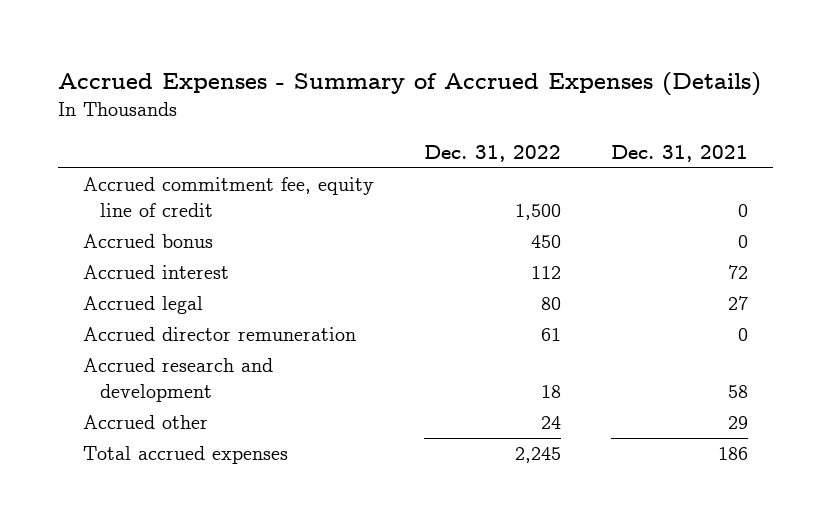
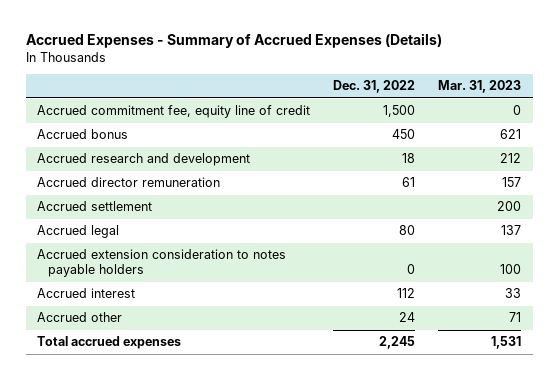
[611,144,749,162] Dec. 31, 2021 -> none
none -> [438,80,522,94] Mar. 31, 2023
[83,327,357,342] Accrued director remuneration -> [37,177,221,188] Accrued director remuneration
none -> [37,201,153,212] Accrued settlement
[83,296,204,315] Accrued legal -> [37,225,120,239] Accrued legal
none -> [37,249,287,278] Accrued extension consideration to notes payable holders
[83,265,230,280] Accrued interest -> [37,288,136,299] Accrued interest

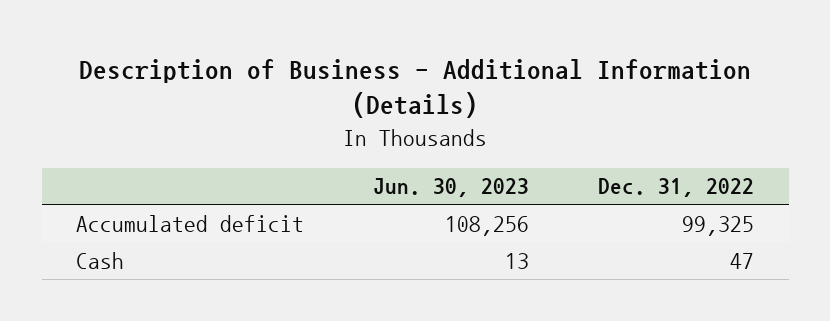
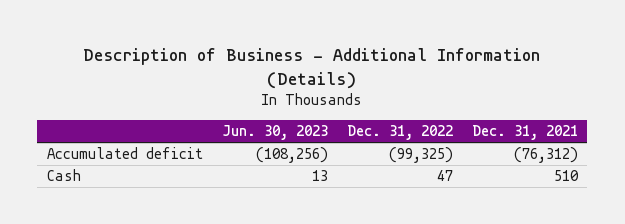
none -> [471,125,578,141] Dec. 31, 2021
[445,215,530,236] 108,256 -> [255,147,328,164] (108,256)
[682,215,755,236] 99,325 -> [388,147,453,164] (99,325)

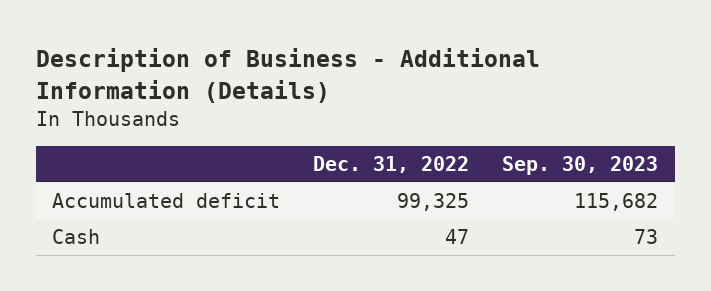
[221,125,328,141] Jun. 30, 2023 -> none
[471,125,578,141] Dec. 31, 2021 -> none
none -> [502,156,659,176] Sep. 30, 2023
[388,147,453,164] (99,325) -> [397,193,470,212] 99,325

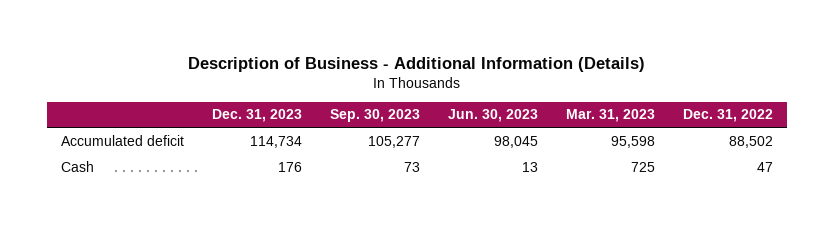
none -> [211,109,302,123] Dec. 31, 2023
none -> [448,109,539,123] Jun. 30, 2023
none -> [566,109,656,123] Mar. 31, 2023
[397,193,470,212] 99,325 -> [729,135,774,148] 88,502
[574,193,659,212] 115,682 -> [367,135,420,148] 105,277

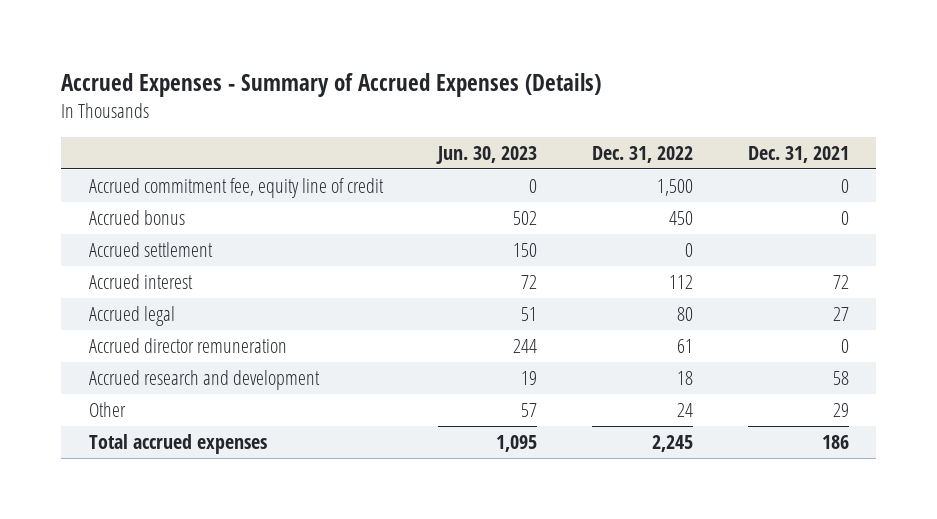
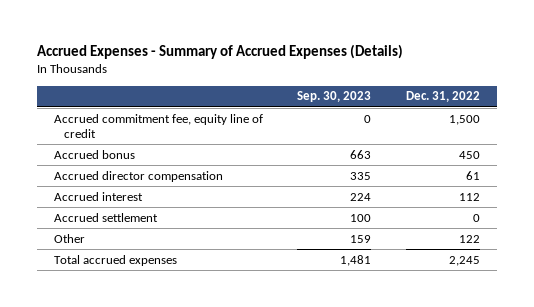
[435,145,537,164] Jun. 30, 2023 -> none
[747,145,849,163] Dec. 31, 2021 -> none
none -> [297,91,372,103] Sep. 30, 2023
none -> [53,170,223,182] Accrued director compensation
[88,305,175,326] Accrued legal -> none
[88,337,287,353] Accrued director remuneration -> none
[88,369,320,390] Accrued research and development -> none
[88,241,213,257] Accrued settlement -> [53,212,158,222] Accrued settlement
[676,402,693,417] 24 -> [458,234,480,243] 122

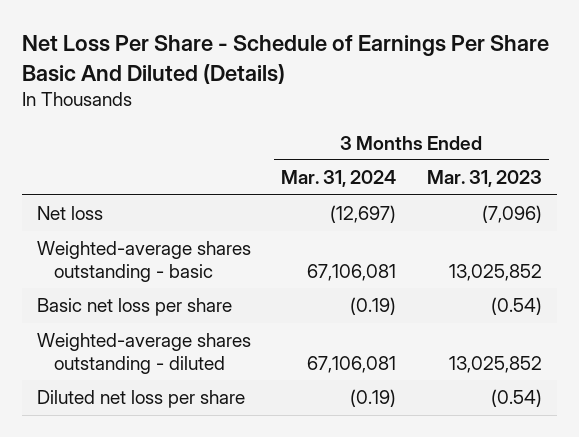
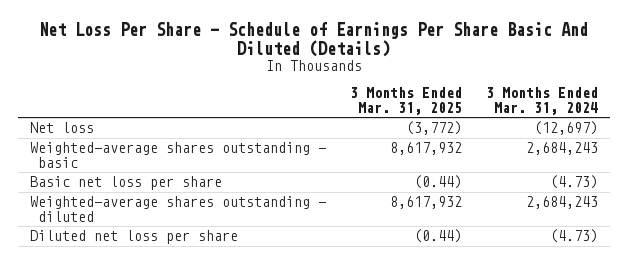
[426,170,542,188] Mar. 31, 2023 -> none
none -> [349,87,462,115] 3 Months Ended Mar. 31, 2025
[307,263,397,281] 67,106,081 -> [525,142,598,156] 2,684,243
[350,297,397,316] (0.19) -> [549,175,598,190] (4.73)
[307,355,397,373] 67,106,081 -> [525,196,598,210] 2,684,243
[350,389,397,408] (0.19) -> [549,229,598,244] (4.73)

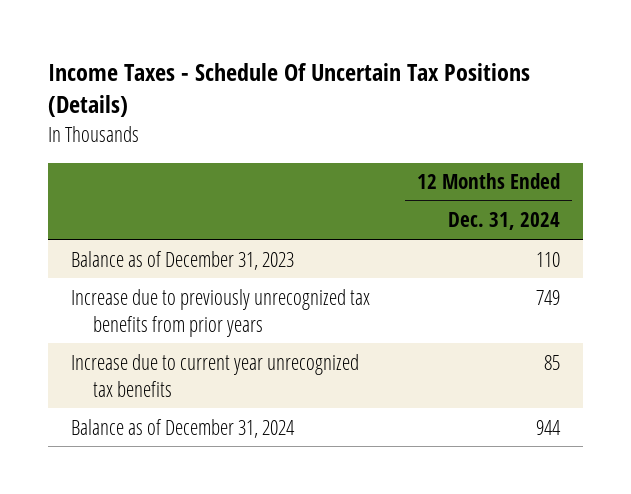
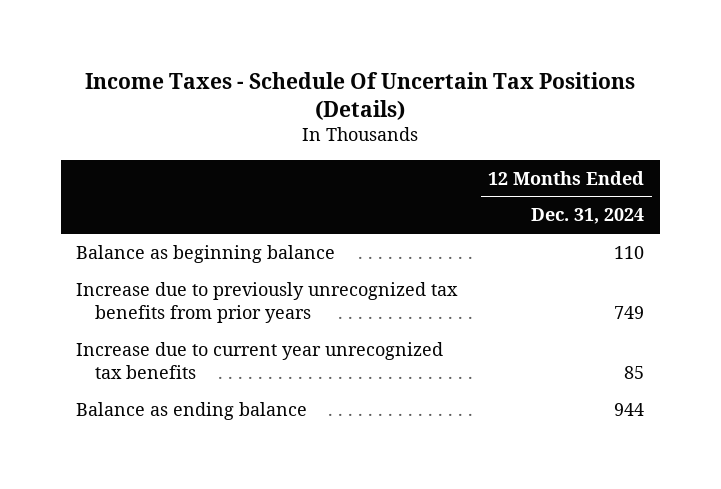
[71,250,295,270] Balance as of December 31, 2023 -> [76,244,336,263] Balance as beginning balance
[71,418,296,438] Balance as of December 31, 2024 -> [76,401,308,420] Balance as ending balance

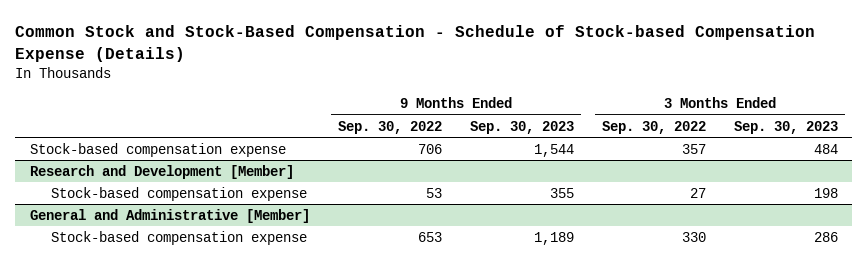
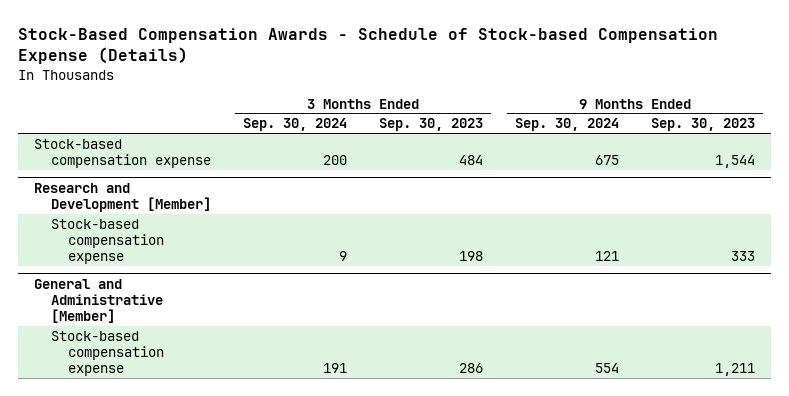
[15,25,816,63] Common Stock and Stock-Based Compensation - Schedule of Stock-based Compensation Expense (Details) -> [18,27,719,65] Stock-Based Compensation Awards - Schedule of Stock-based Compensation Expense (Details)
[337,120,442,134] Sep. 30, 2022 -> none
[601,120,706,134] Sep. 30, 2022 -> none
none -> [243,118,348,132] Sep. 30, 2024
none -> [514,118,619,132] Sep. 30, 2024
[549,187,574,198] 355 -> [730,250,755,261] 333
[533,231,574,245] 1,189 -> [714,362,755,376] 1,211

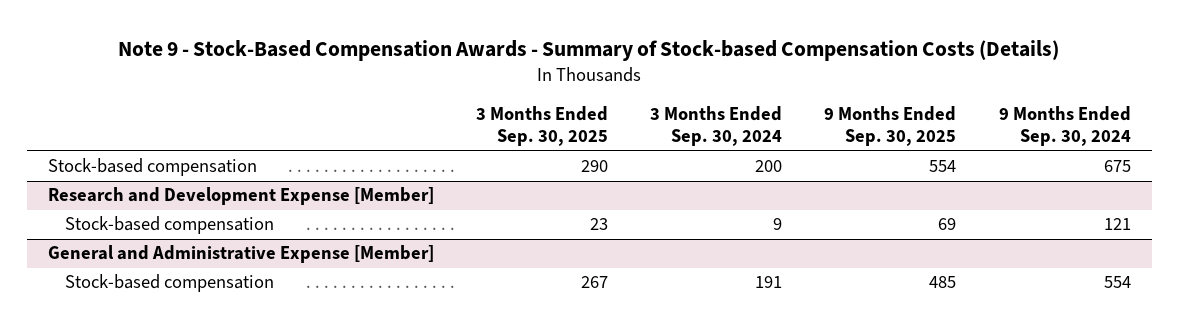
[18,27,719,65] Stock-Based Compensation Awards - Schedule of Stock-based Compensation Expense (Details) -> [118,39,1060,61] Note 9 - Stock-Based Compensation Awards - Summary of Stock-based Compensation Costs (Details)
[378,118,483,132] Sep. 30, 2023 -> none
[650,118,755,132] Sep. 30, 2023 -> none
none -> [475,105,608,147] 3 Months Ended Sep. 30, 2025
none -> [824,105,957,147] 9 Months Ended Sep. 30, 2025
[34,138,212,168] Stock-based compensation expense -> [47,158,257,177] Stock-based compensation
[34,182,212,212] Research and Development [Member] -> [47,187,434,206] Research and Development Expense [Member]
[51,218,165,264] Stock-based compensation expense -> [64,216,274,235] Stock-based compensation
[34,278,164,323] General and Administrative [Member] -> [47,245,434,264] General and Administrative Expense [Member]
[51,330,165,376] Stock-based compensation expense -> [64,274,274,293] Stock-based compensation

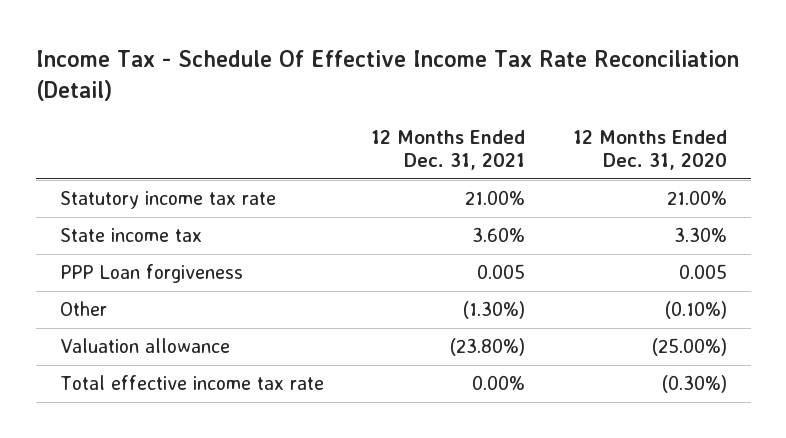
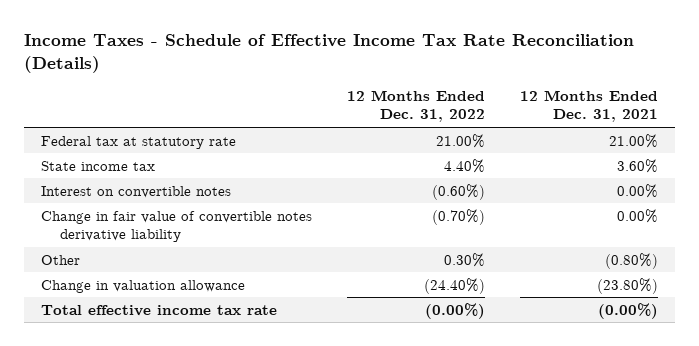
[35,50,739,102] Income Tax - Schedule Of Effective Income Tax Rate Reconciliation (Detail) -> [23,34,634,73] Income Taxes - Schedule of Effective Income Tax Rate Reconciliation (Details)
[572,129,727,171] 12 Months Ended Dec. 31, 2020 -> none
none -> [347,89,486,123] 12 Months Ended Dec. 31, 2022
[59,191,276,210] Statutory income tax rate -> [41,135,237,149] Federal tax at statutory rate
[59,264,243,284] PPP Loan forgiveness -> none
none -> [41,185,232,198] Interest on convertible notes
none -> [41,210,313,243] Change in fair value of convertible notes derivative liability
[463,301,526,320] (1.30%) -> [604,252,658,269] (0.80%)
[59,338,230,354] Valuation allowance -> [41,279,246,293] Change in valuation allowance
[472,375,526,391] 0.00% -> [597,302,658,319] (0.00%)

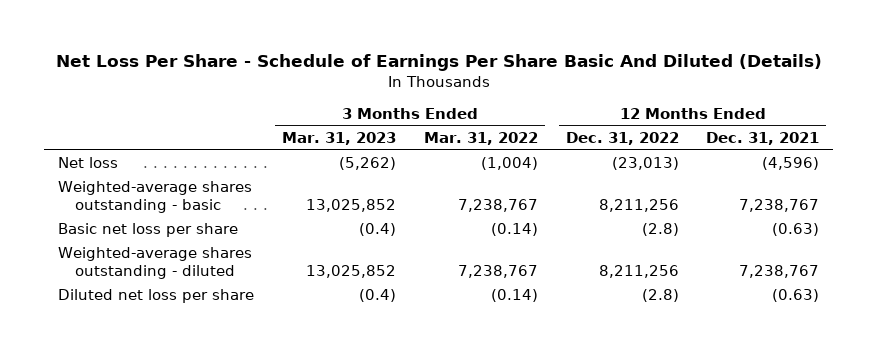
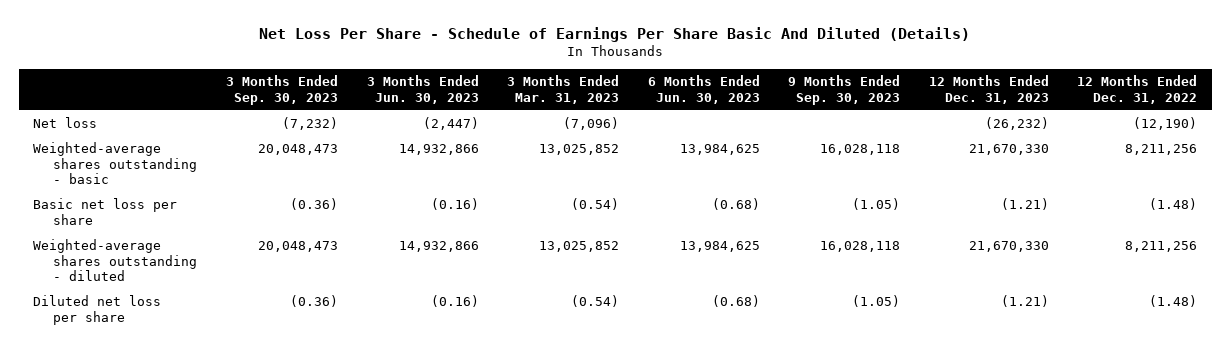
[423,132,538,146] Mar. 31, 2022 -> none
[706,132,820,146] Dec. 31, 2021 -> none
none -> [226,75,339,105] 3 Months Ended Sep. 30, 2023
none -> [366,75,479,104] 3 Months Ended Jun. 30, 2023
none -> [647,75,760,104] 6 Months Ended Jun. 30, 2023
none -> [788,75,901,105] 9 Months Ended Sep. 30, 2023
none -> [928,75,1049,104] 12 Months Ended Dec. 31, 2023
[338,157,396,171] (5,262) -> [563,117,620,131] (7,096)
[611,157,679,171] (23,013) -> [1133,117,1198,131] (12,190)
[358,223,396,237] (0.4) -> [571,198,620,211] (0.54)
[641,223,679,237] (2.8) -> [1149,198,1198,211] (1.48)
[358,289,396,303] (0.4) -> [571,295,620,308] (0.54)
[641,289,679,303] (2.8) -> [1149,295,1198,308] (1.48)

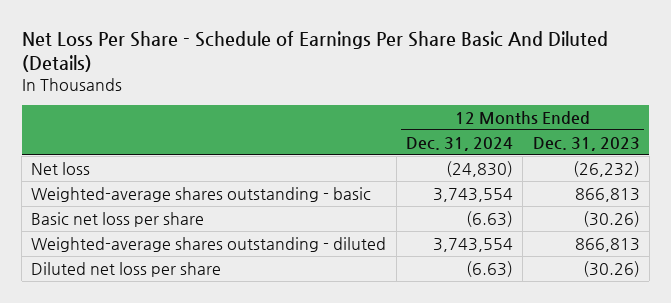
[226,75,339,105] 3 Months Ended Sep. 30, 2023 -> none
[366,75,479,104] 3 Months Ended Jun. 30, 2023 -> none
[507,75,620,104] 3 Months Ended Mar. 31, 2023 -> none
[647,75,760,104] 6 Months Ended Jun. 30, 2023 -> none
[788,75,901,105] 9 Months Ended Sep. 30, 2023 -> none
[1077,75,1198,104] 12 Months Ended Dec. 31, 2022 -> none
none -> [406,136,514,151] Dec. 31, 2024
[968,144,1049,156] 21,670,330 -> [574,187,640,202] 866,813
[1000,198,1049,211] (1.21) -> [582,210,640,227] (30.26)
[968,241,1049,253] 21,670,330 -> [574,237,640,252] 866,813
[1000,295,1049,308] (1.21) -> [582,260,640,277] (30.26)

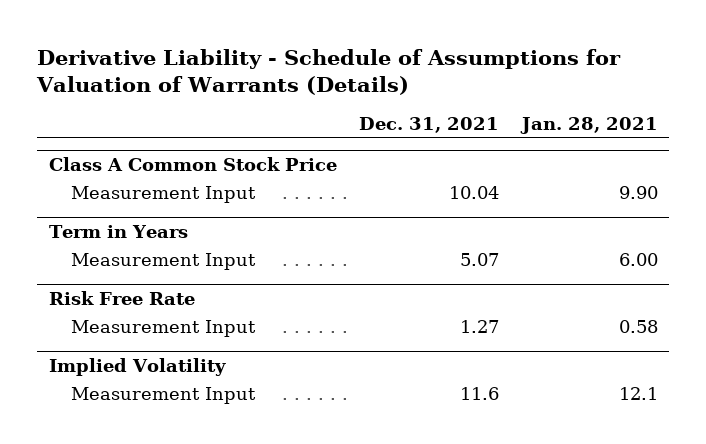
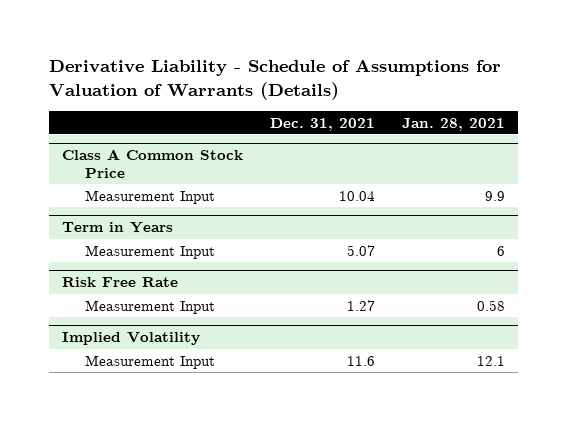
[618,185,658,199] 9.90 -> [484,190,505,201] 9.9
[618,252,658,266] 6.00 -> [496,245,505,256] 6

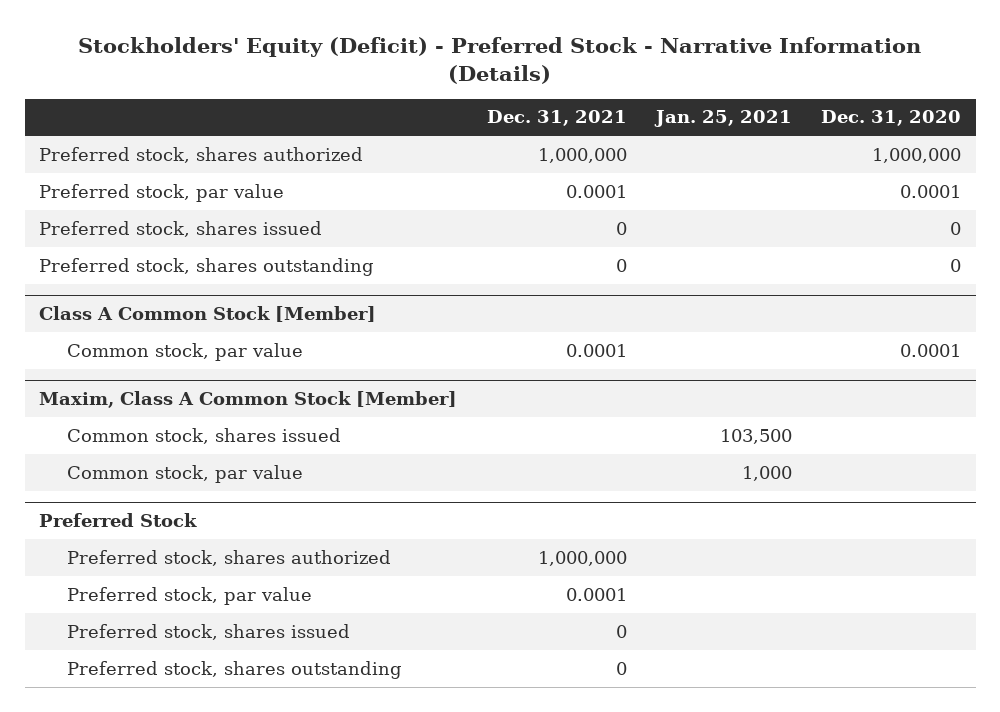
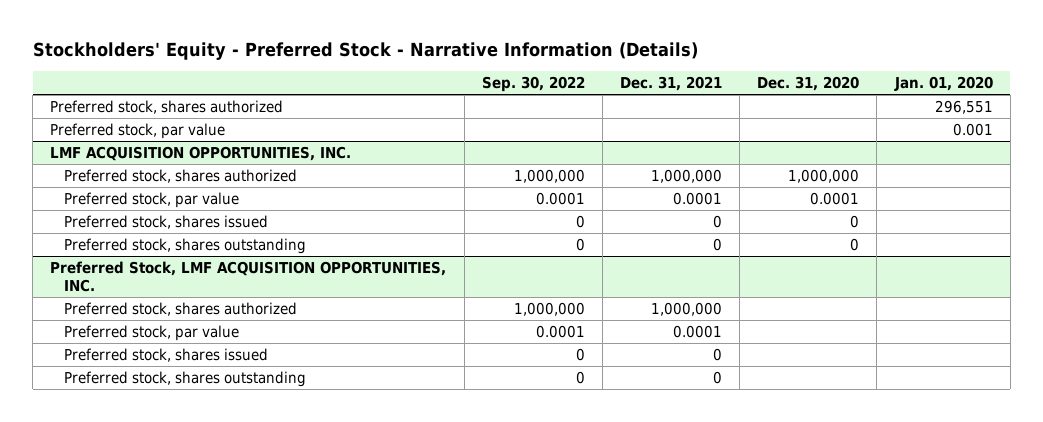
[78,36,922,84] Stockholders' Equity (Deficit) - Preferred Stock - Narrative Information (Details) -> [32,42,698,61] Stockholders' Equity - Preferred Stock - Narrative Information (Details)
[653,110,792,128] Jan. 25, 2021 -> none
none -> [481,76,585,93] Sep. 30, 2022
none -> [893,76,993,92] Jan. 01, 2020
none -> [50,99,284,114] Preferred stock, shares authorized
none -> [50,122,226,139] Preferred stock, par value
none -> [50,145,352,161] LMF ACQUISITION OPPORTUNITIES, INC.
[39,305,377,322] Class A Common Stock [Member] -> none
[66,342,303,361] Common stock, par value -> none
[39,390,458,408] Maxim, Class A Common Stock [Member] -> none
[66,427,341,444] Common stock, shares issued -> none
[66,464,303,483] Common stock, par value -> none
[39,512,198,527] Preferred Stock -> none
none -> [50,260,447,293] Preferred Stock, LMF ACQUISITION OPPORTUNITIES, INC.

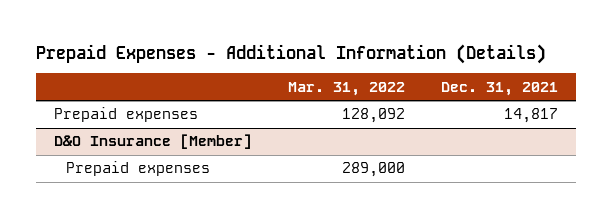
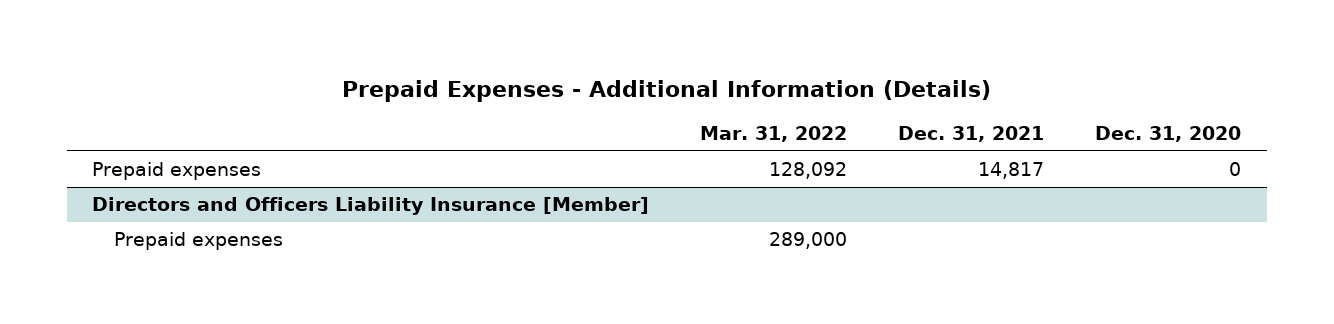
none -> [1095,126,1242,143] Dec. 31, 2020
[54,134,253,150] D&O Insurance [Member] -> [92,197,650,216] Directors and Officers Liability Insurance [Member]

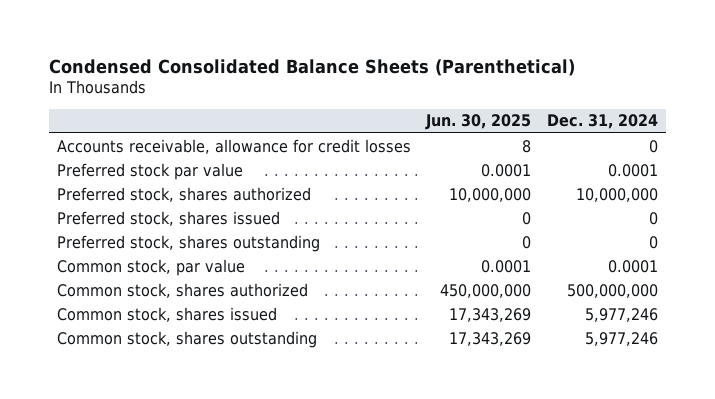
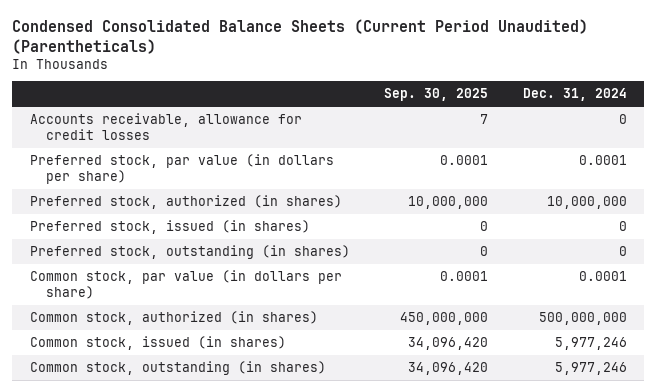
[49,58,576,76] Condensed Consolidated Balance Sheets (Parenthetical) -> [12,18,589,54] Condensed Consolidated Balance Sheets (Current Period Unaudited) (Parentheticals)
[425,114,532,131] Jun. 30, 2025 -> none
none -> [384,88,489,102] Sep. 30, 2025
[56,162,243,180] Preferred stock par value -> [29,154,334,185] Preferred stock, par value (in dollars per share)
[56,186,311,202] Preferred stock, shares authorized -> [29,195,342,210] Preferred stock, authorized (in shares)
[56,210,280,226] Preferred stock, shares issued -> [29,220,310,235] Preferred stock, issued (in shares)
[56,234,320,252] Preferred stock, shares outstanding -> [29,245,350,260] Preferred stock, outstanding (in shares)
[56,258,245,276] Common stock, par value -> [29,270,342,300] Common stock, par value (in dollars per share)
[56,282,308,298] Common stock, shares authorized -> [29,311,318,326] Common stock, authorized (in shares)
[56,306,277,322] Common stock, shares issued -> [29,336,286,351] Common stock, issued (in shares)
[56,330,317,348] Common stock, shares outstanding -> [29,361,326,376] Common stock, outstanding (in shares)

